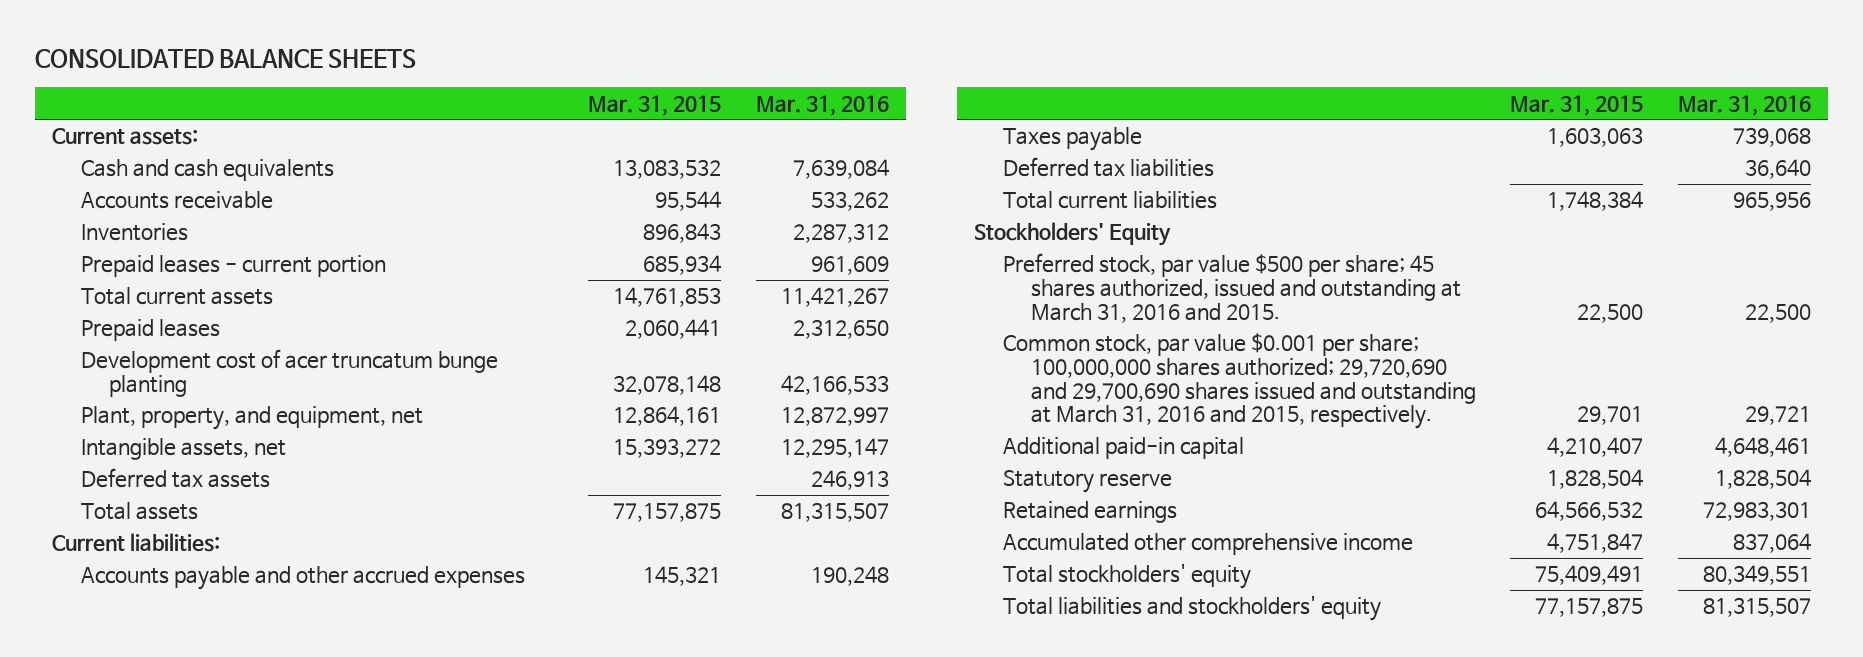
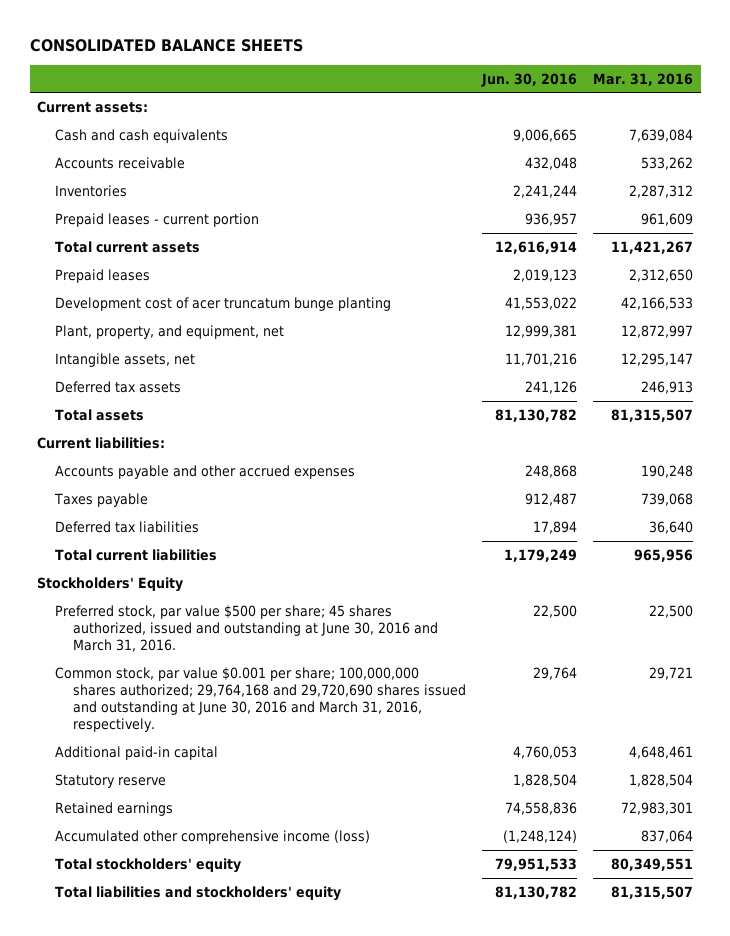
[588,94,722,116] Mar. 31, 2015 -> none
none -> [481,72,578,87] Jun. 30, 2016
[1002,253,1461,323] Preferred stock, par value $500 per share; 45 shares authorized, issued and outstanding at March 31, 2016 and 2015. -> [55,604,439,653] Preferred stock, par value $500 per share; 45 shares authorized, issued and outstanding at June 30, 2016 and March 31, 2016.
[1002,333,1476,430] Common stock, par value $0.001 per share; 100,000,000 shares authorized; 29,720,690 and 29,700,690 shares issued and outstanding at March 31, 2016 and 2015, respectively. -> [55,666,467,733] Common stock, par value $0.001 per share; 100,000,000 shares authorized; 29,764,168 and 29,720,690 shares issued and outstanding at June 30, 2016 and March 31, 2016, respectively.
[1002,533,1413,556] Accumulated other comprehensive income -> [55,829,371,844] Accumulated other comprehensive income (loss)

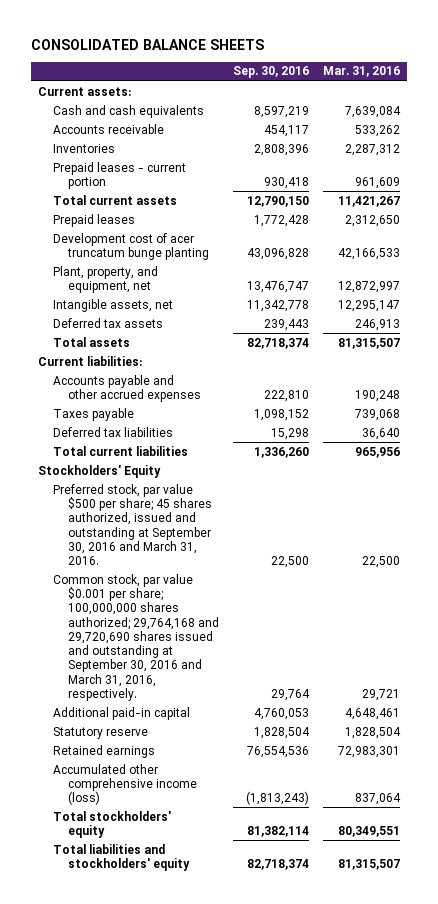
[481,72,578,87] Jun. 30, 2016 -> none
none -> [233,66,310,79] Sep. 30, 2016
[55,604,439,653] Preferred stock, par value $500 per share; 45 shares authorized, issued and outstanding at June 30, 2016 and March 31, 2016. -> [53,483,213,566] Preferred stock, par value $500 per share; 45 shares authorized, issued and outstanding at September 30, 2016 and March 31, 2016.
[55,666,467,733] Common stock, par value $0.001 per share; 100,000,000 shares authorized; 29,764,168 and 29,720,690 shares issued and outstanding at June 30, 2016 and March 31, 2016, respectively. -> [53,573,220,701] Common stock, par value $0.001 per share; 100,000,000 shares authorized; 29,764,168 and 29,720,690 shares issued and outstanding at September 30, 2016 and March 31, 2016, respectively.

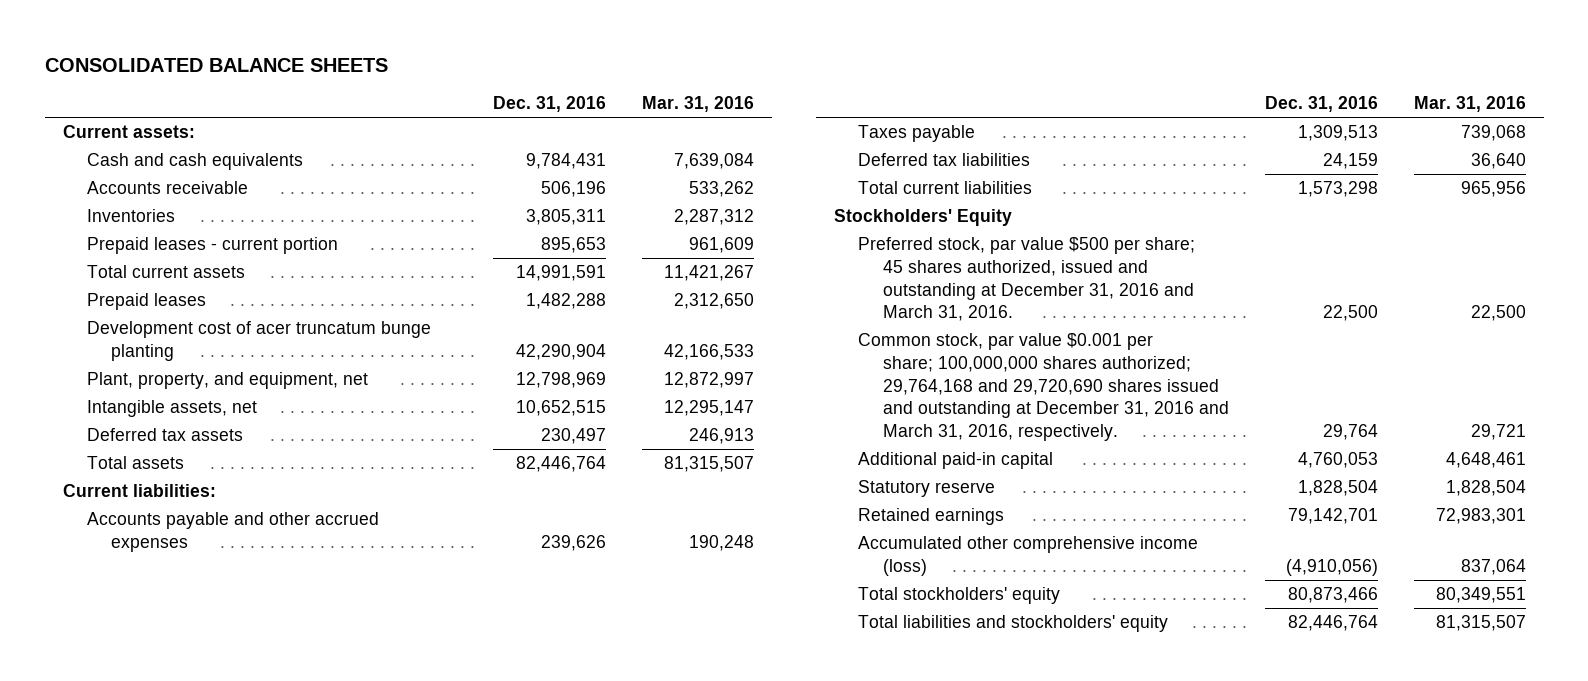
[233,66,310,79] Sep. 30, 2016 -> none
none -> [493,96,607,113] Dec. 31, 2016
[53,483,213,566] Preferred stock, par value $500 per share; 45 shares authorized, issued and outstanding at September 30, 2016 and March 31, 2016. -> [858,236,1196,322] Preferred stock, par value $500 per share; 45 shares authorized, issued and outstanding at December 31, 2016 and March 31, 2016.
[53,573,220,701] Common stock, par value $0.001 per share; 100,000,000 shares authorized; 29,764,168 and 29,720,690 shares issued and outstanding at September 30, 2016 and March 31, 2016, respectively. -> [858,332,1229,442] Common stock, par value $0.001 per share; 100,000,000 shares authorized; 29,764,168 and 29,720,690 shares issued and outstanding at December 31, 2016 and March 31, 2016, respectively.

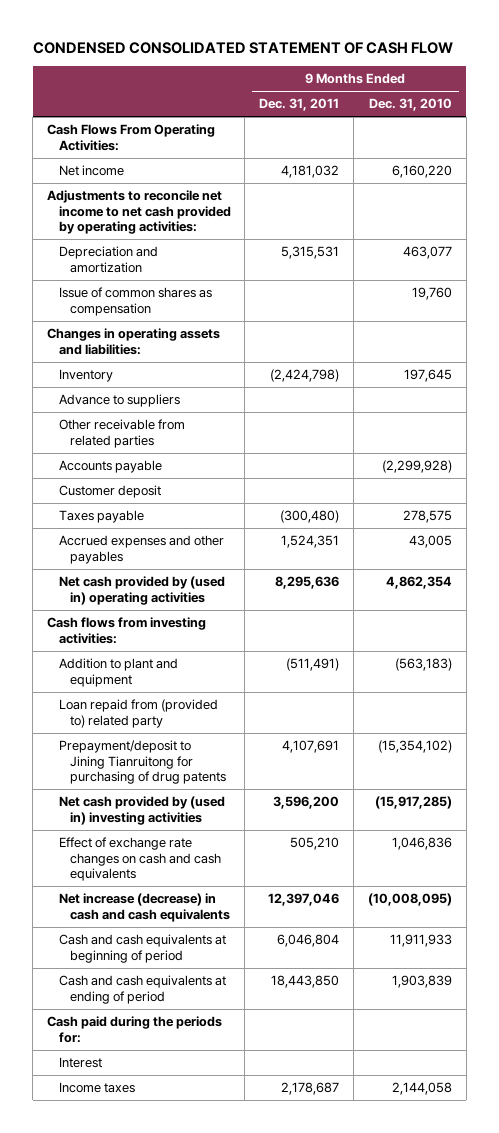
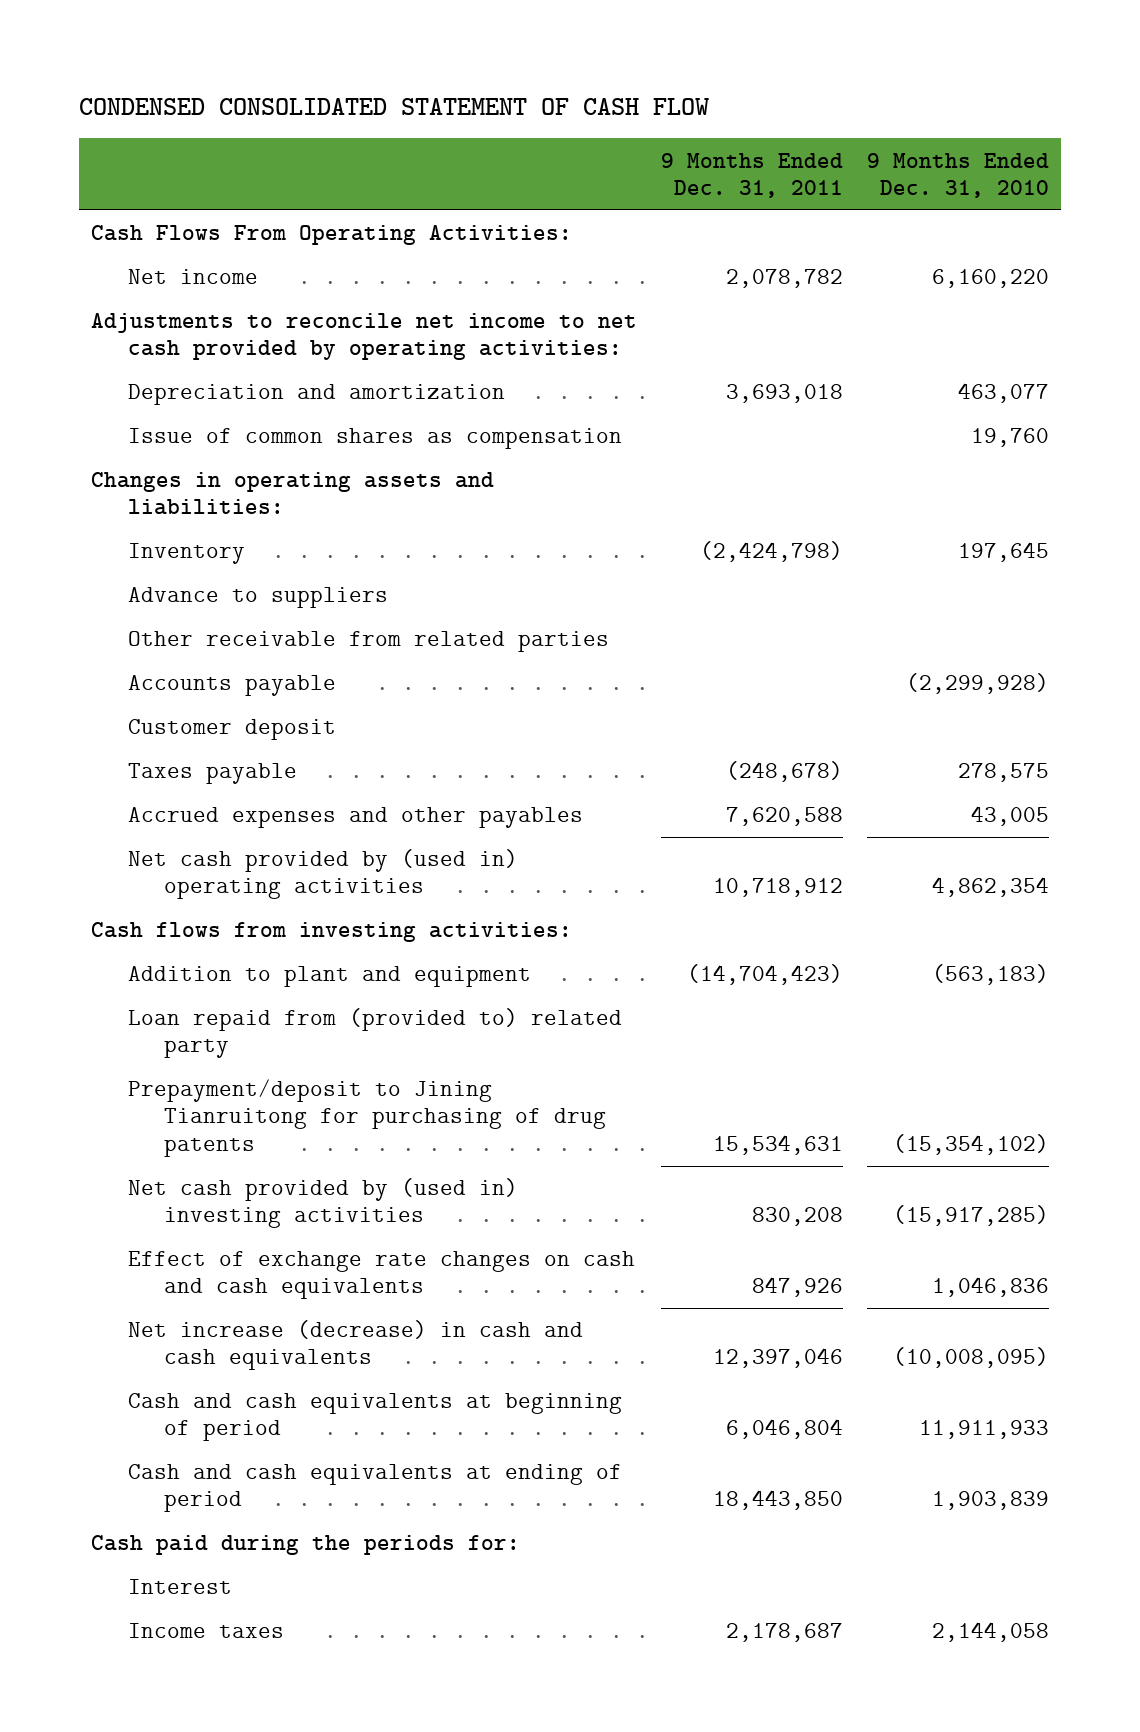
[281,165,340,179] 4,181,032 -> [725,269,843,289] 2,078,782
[281,246,340,260] 5,315,531 -> [725,384,843,404] 3,693,018
[280,510,340,524] (300,480) -> [725,761,843,783] (248,678)
[281,535,340,549] 1,524,351 -> [725,807,843,827] 7,620,588
[275,576,340,590] 8,295,636 -> [712,878,843,898] 10,718,912
[286,658,340,672] (511,491) -> [686,964,843,986] (14,704,423)
[282,740,340,754] 4,107,691 -> [712,1134,843,1155] 15,534,631
[273,796,340,810] 3,596,200 -> [751,1207,843,1227] 830,208
[290,837,340,851] 505,210 -> [751,1277,843,1298] 847,926

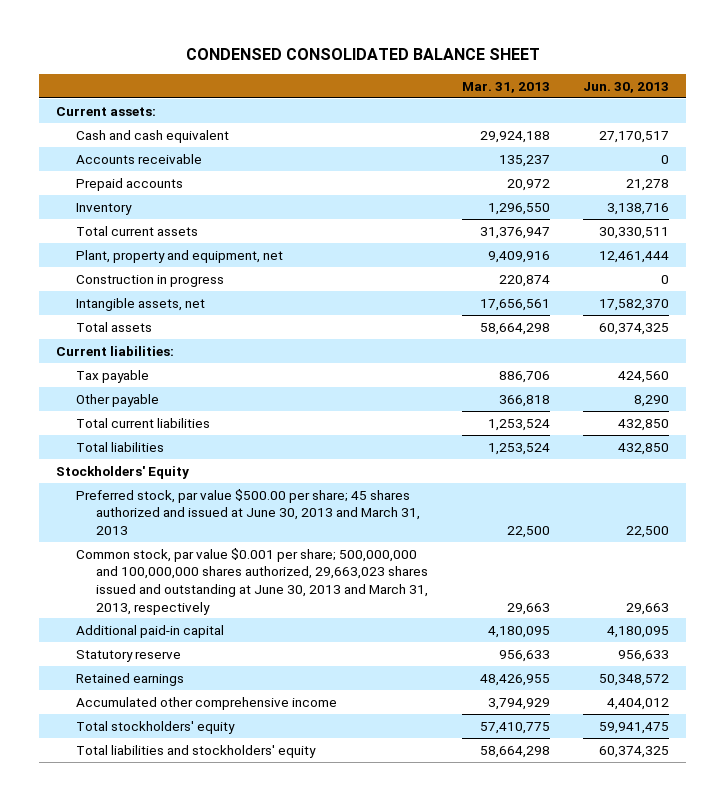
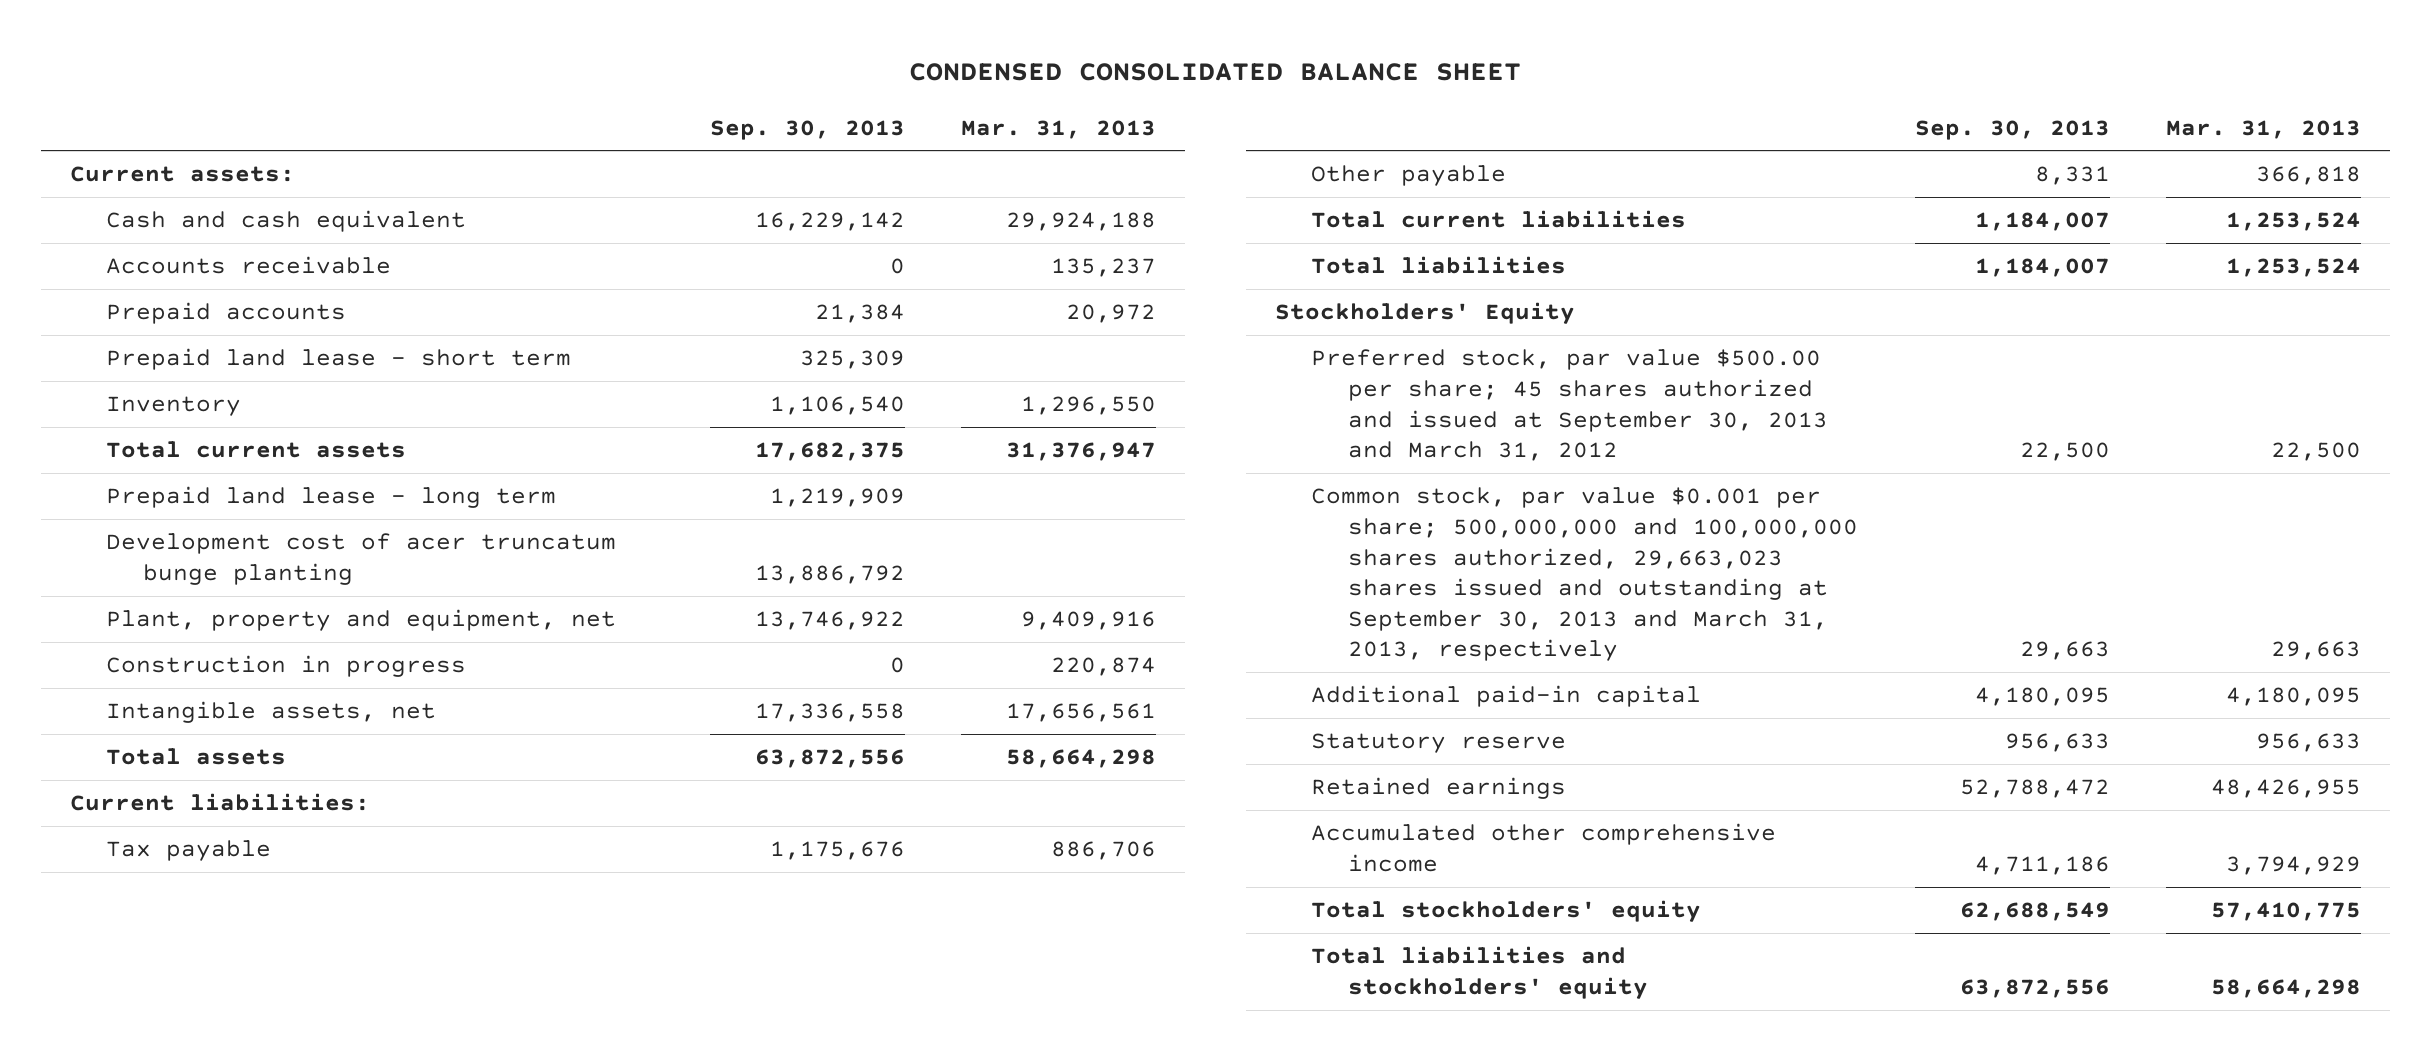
[583,81,670,93] Jun. 30, 2013 -> none
none -> [709,119,905,140] Sep. 30, 2013
none -> [106,348,572,371] Prepaid land lease - short term
none -> [106,486,557,509] Prepaid land lease - long term
none -> [106,533,617,585] Development cost of acer truncatum bunge planting
[75,488,421,535] Preferred stock, par value $500.00 per share; 45 shares authorized and issued at June 30, 2013 and March 31, 2013 -> [1311,349,1829,462] Preferred stock, par value $500.00 per share; 45 shares authorized and issued at September 30, 2013 and March 31, 2012
[75,547,429,615] Common stock, par value $0.001 per share; 500,000,000 and 100,000,000 shares authorized, 29,663,023 shares issued and outstanding at June 30, 2013 and March 31, 2013, respectively -> [1311,487,1859,662] Common stock, par value $0.001 per share; 500,000,000 and 100,000,000 shares authorized, 29,663,023 shares issued and outstanding at September 30, 2013 and March 31, 2013, respectively

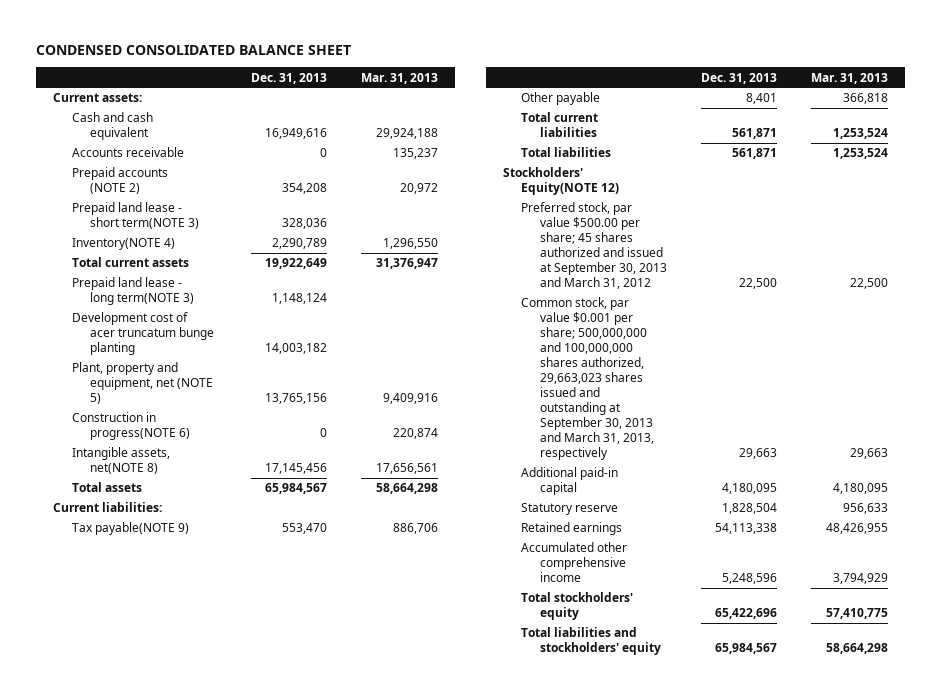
[709,119,905,140] Sep. 30, 2013 -> none
none -> [251,72,328,84] Dec. 31, 2013
[106,302,347,325] Prepaid accounts -> [71,167,168,195] Prepaid accounts (NOTE 2)
[106,348,572,371] Prepaid land lease - short term -> [71,202,200,230] Prepaid land lease - short term(NOTE 3)
[106,396,242,417] Inventory -> [71,238,175,251] Inventory(NOTE 4)
[106,486,557,509] Prepaid land lease - long term -> [71,277,195,306] Prepaid land lease - long term(NOTE 3)
[106,609,617,632] Plant, property and equipment, net -> [71,362,214,405] Plant, property and equipment, net (NOTE 5)
[106,655,467,678] Construction in progress -> [71,412,191,441] Construction in progress(NOTE 6)
[106,701,437,724] Intangible assets, net -> [71,447,170,475] Intangible assets, net(NOTE 8)
[106,840,272,862] Tax payable -> [71,522,189,536] Tax payable(NOTE 9)
[1274,302,1575,325] Stockholders' Equity -> [502,167,620,196] Stockholders' Equity(NOTE 12)

